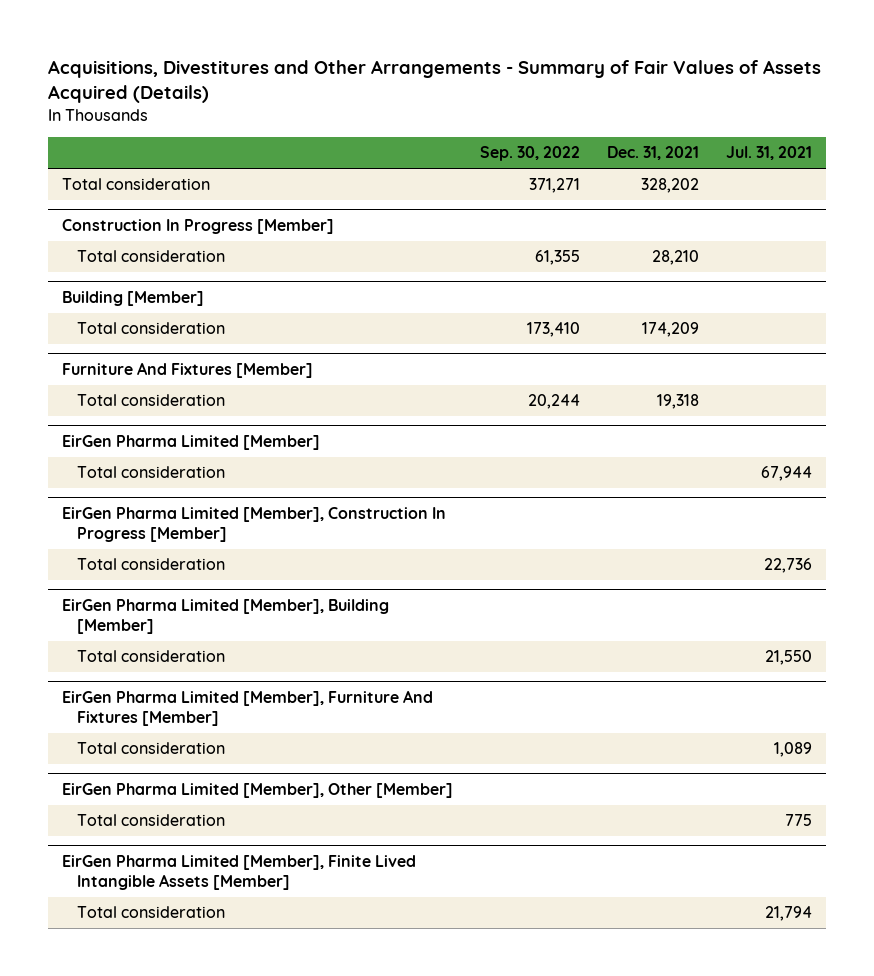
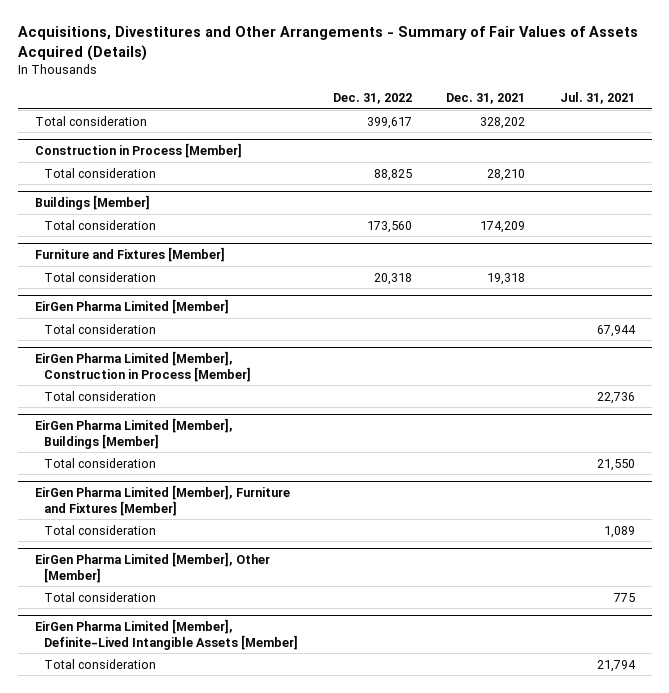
[480,146,581,162] Sep. 30, 2022 -> none
none -> [332,92,412,104] Dec. 31, 2022
[62,219,335,235] Construction In Progress [Member] -> [34,143,242,159] Construction in Process [Member]
[62,291,205,307] Building [Member] -> [34,195,150,211] Buildings [Member]
[62,362,314,379] Furniture And Fixtures [Member] -> [34,247,225,263] Furniture and Fixtures [Member]
[62,507,447,542] EirGen Pharma Limited [Member], Construction In Progress [Member] -> [34,351,252,382] EirGen Pharma Limited [Member], Construction in Process [Member]
[62,599,390,634] EirGen Pharma Limited [Member], Building [Member] -> [34,418,233,449] EirGen Pharma Limited [Member], Buildings [Member]
[62,690,434,726] EirGen Pharma Limited [Member], Furniture And Fixtures [Member] -> [34,485,290,516] EirGen Pharma Limited [Member], Furniture and Fixtures [Member]
[62,855,417,890] EirGen Pharma Limited [Member], Finite Lived Intangible Assets [Member] -> [34,619,299,650] EirGen Pharma Limited [Member], Definite-Lived Intangible Assets [Member]

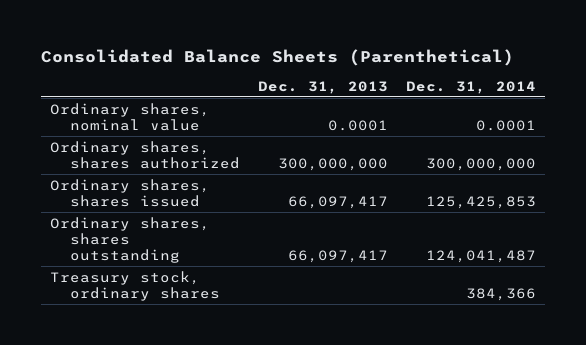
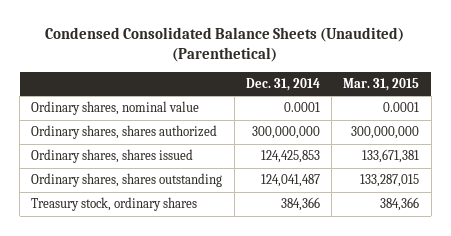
[40,48,514,66] Consolidated Balance Sheets (Parenthetical) -> [45,27,405,63] Condensed Consolidated Balance Sheets (Unaudited) (Parenthetical)
[257,80,388,94] Dec. 31, 2013 -> none
none -> [343,77,420,91] Mar. 31, 2015
[425,195,536,209] 125,425,853 -> [260,150,320,164] 124,425,853

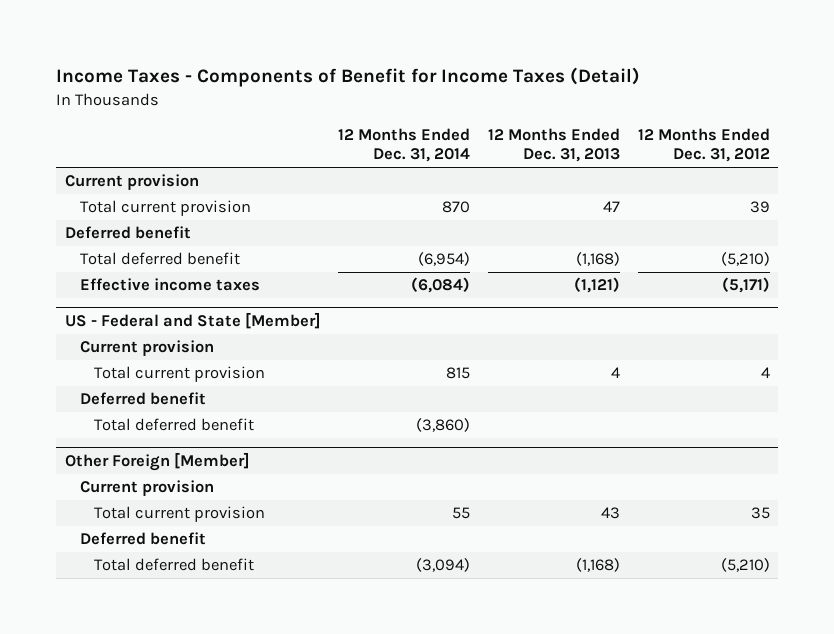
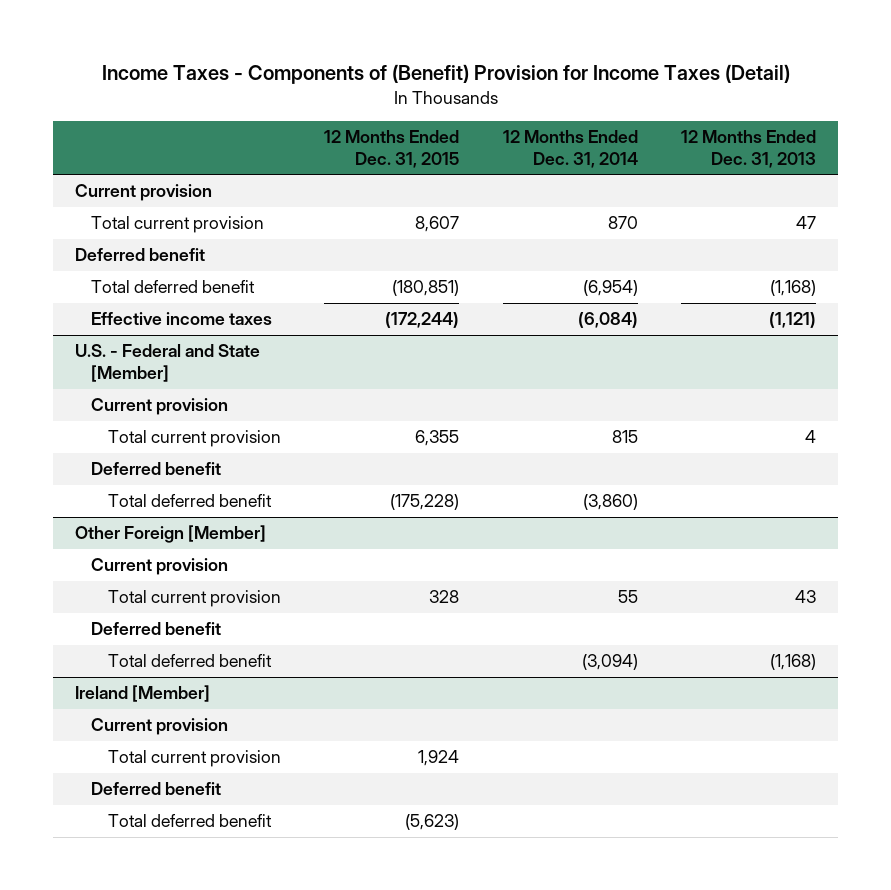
[56,67,641,88] Income Taxes - Components of Benefit for Income Taxes (Detail) -> [101,64,790,85] Income Taxes - Components of (Benefit) Provision for Income Taxes (Detail)
[637,127,770,163] 12 Months Ended Dec. 31, 2012 -> none
none -> [324,130,460,168] 12 Months Ended Dec. 31, 2015
[64,312,321,330] US - Federal and State [Member] -> [75,344,261,383] U.S. - Federal and State [Member]
none -> [75,685,211,703] Ireland [Member]
none -> [91,718,229,736] Current provision
none -> [107,750,281,768] Total current provision
none -> [91,782,222,796] Deferred benefit
none -> [107,814,272,828] Total deferred benefit

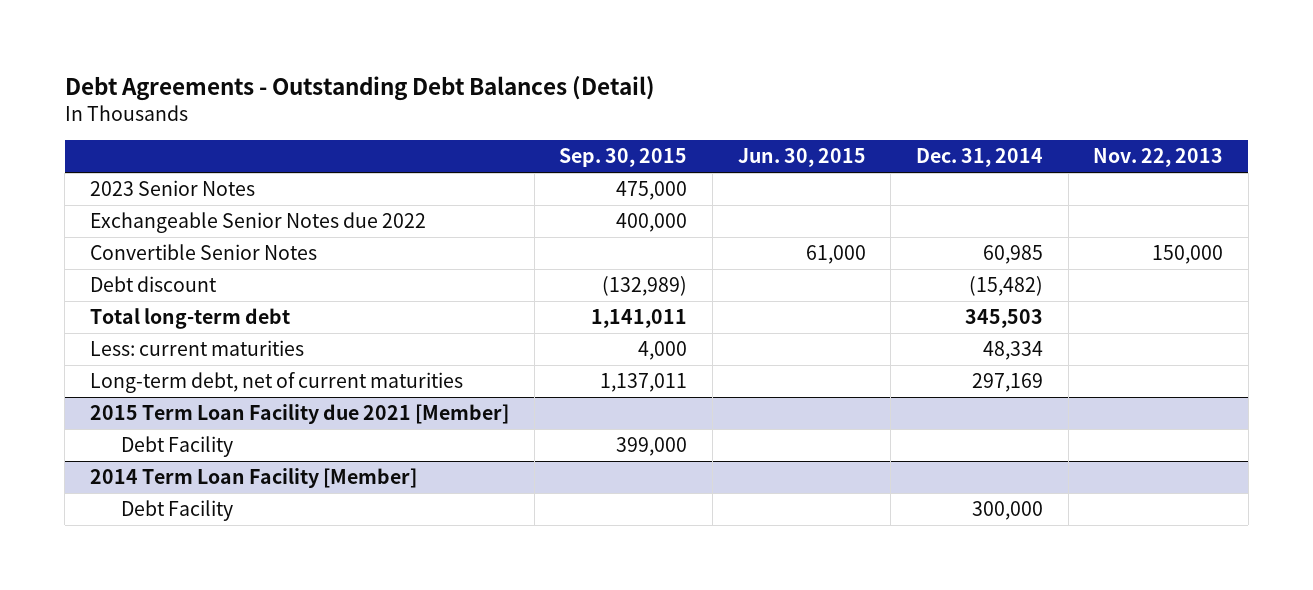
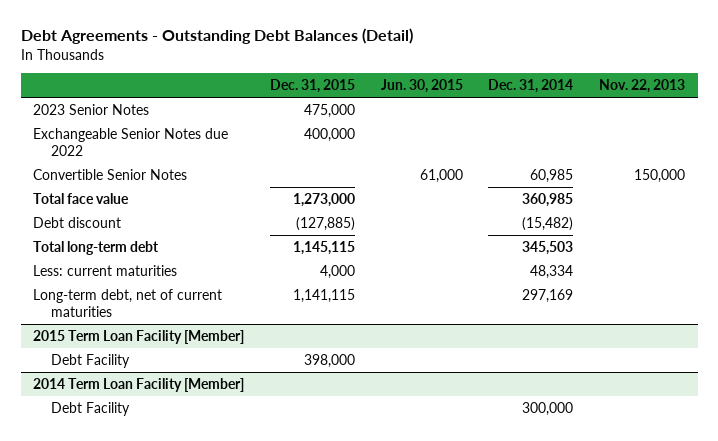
[559,148,688,168] Sep. 30, 2015 -> none
none -> [270,78,356,93] Dec. 31, 2015
none -> [33,192,130,204] Total face value
[90,403,510,424] 2015 Term Loan Facility due 2021 [Member] -> [33,329,245,344] 2015 Term Loan Facility [Member]

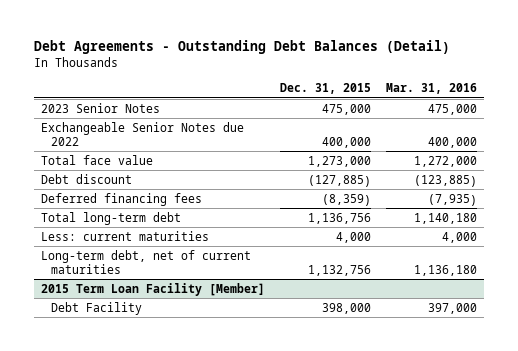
[380,78,463,93] Jun. 30, 2015 -> none
[488,78,574,93] Dec. 31, 2014 -> none
[599,78,686,93] Nov. 22, 2013 -> none
none -> [385,82,477,94] Mar. 31, 2016
[33,168,188,180] Convertible Senior Notes -> none
none -> [40,192,202,206] Deferred financing fees
[293,240,356,255] 1,145,115 -> [307,212,371,224] 1,136,756
[293,288,356,303] 1,141,115 -> [307,264,371,276] 1,132,756
[33,377,245,392] 2014 Term Loan Facility [Member] -> none
[51,401,131,416] Debt Facility -> none

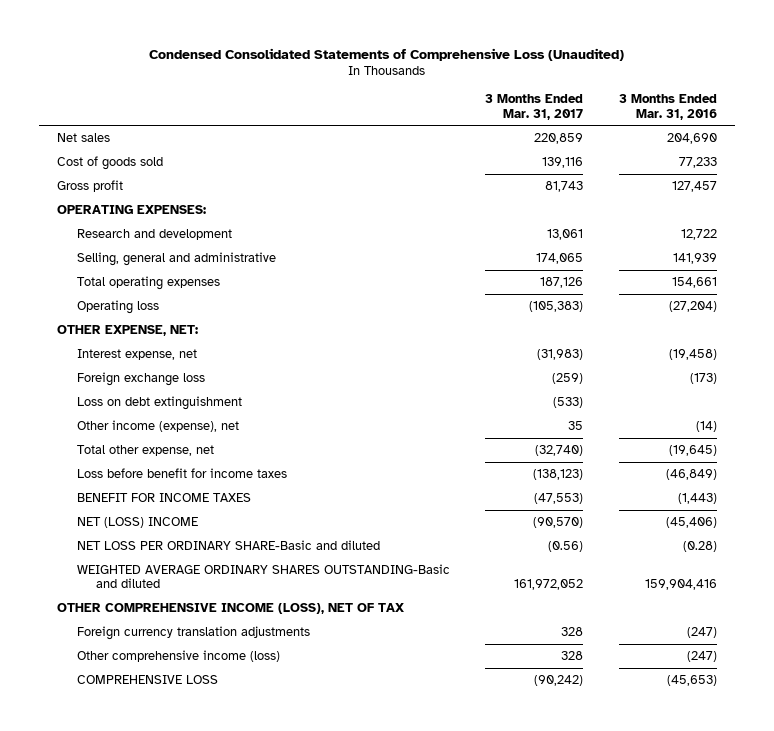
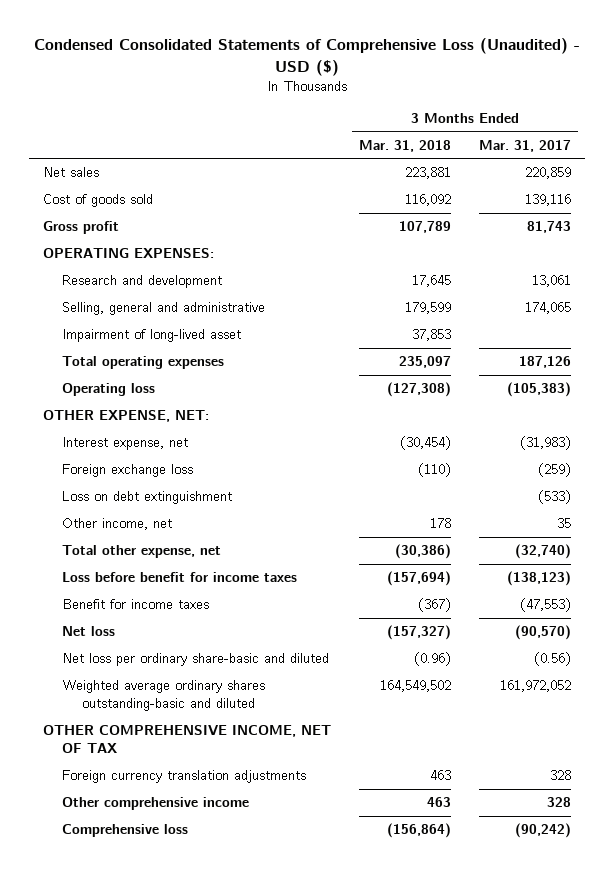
[149,47,625,61] Condensed Consolidated Statements of Comprehensive Loss (Unaudited) -> [33,38,580,76] Condensed Consolidated Statements of Comprehensive Loss (Unaudited) - USD ($)
[618,94,717,120] 3 Months Ended Mar. 31, 2016 -> none
none -> [358,139,451,152] Mar. 31, 2018
none -> [62,329,242,343] Impairment of long-lived asset
[76,419,239,432] Other income (expense), net -> [62,518,173,531] Other income, net
[76,492,251,502] BENEFIT FOR INCOME TAXES -> [62,599,210,610] Benefit for income taxes
[76,516,198,528] NET (LOSS) INCOME -> [62,626,116,637] Net loss
[76,539,380,550] NET LOSS PER ORDINARY SHARE-Basic and diluted -> [62,653,330,667] Net loss per ordinary share-basic and diluted
[76,563,450,589] WEIGHTED AVERAGE ORDINARY SHARES OUTSTANDING-Basic and diluted -> [62,680,266,712] Weighted average ordinary shares outstanding-basic and diluted
[57,602,405,614] OTHER COMPREHENSIVE INCOME (LOSS), NET OF TAX -> [42,725,331,754] OTHER COMPREHENSIVE INCOME, NET OF TAX
[76,649,280,662] Other comprehensive income (loss) -> [62,797,250,811] Other comprehensive income
[76,674,218,684] COMPREHENSIVE LOSS -> [62,824,189,838] Comprehensive loss

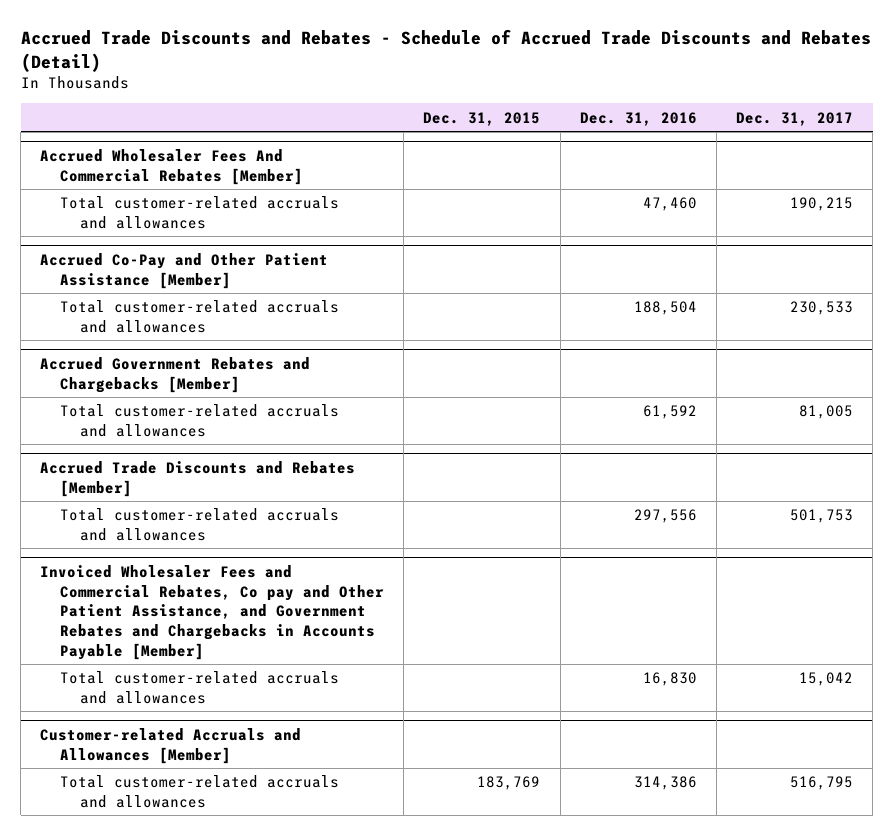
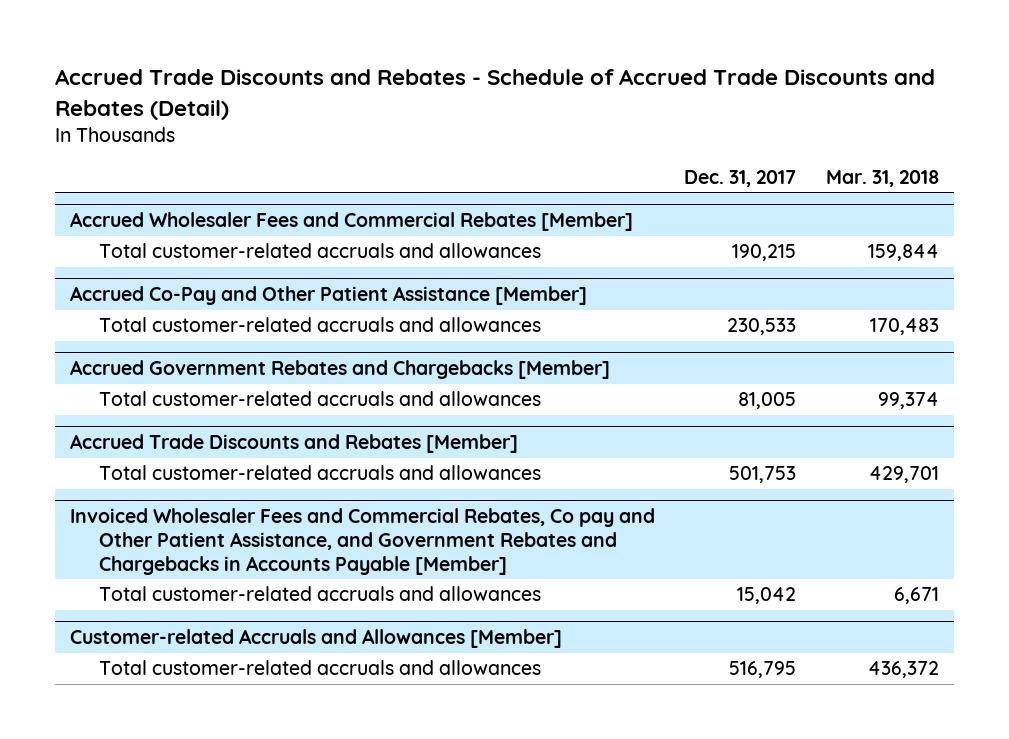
[423,111,541,126] Dec. 31, 2015 -> none
[579,111,697,126] Dec. 31, 2016 -> none
none -> [826,169,940,187] Mar. 31, 2018
[40,149,304,185] Accrued Wholesaler Fees And Commercial Rebates [Member] -> [69,212,633,232] Accrued Wholesaler Fees and Commercial Rebates [Member]

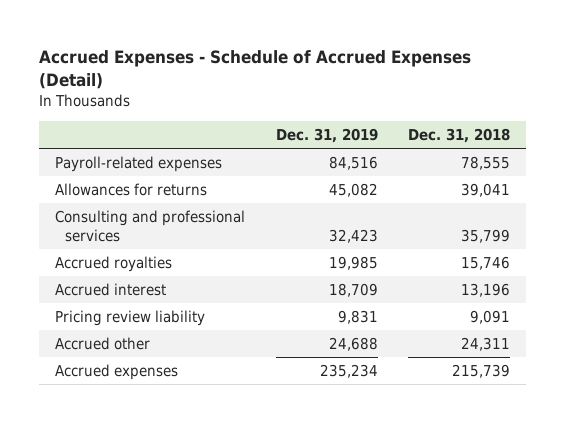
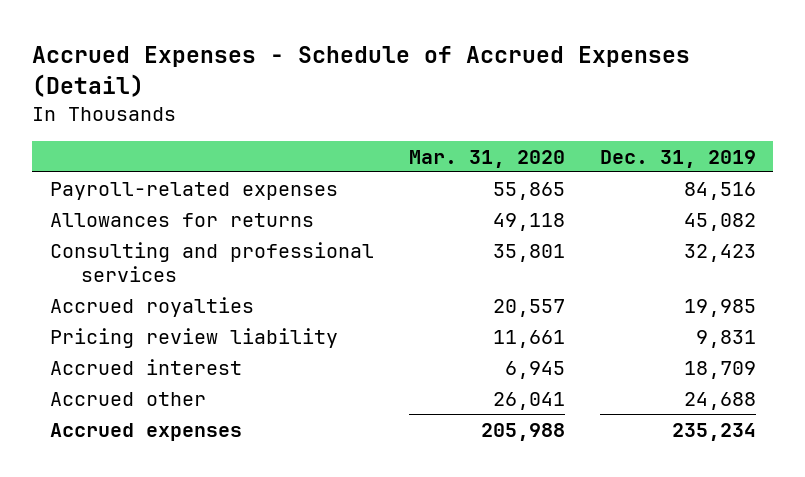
[408,128,511,144] Dec. 31, 2018 -> none
none -> [408,149,565,168] Mar. 31, 2020
[54,283,166,297] Accrued interest -> [49,358,242,375] Accrued interest

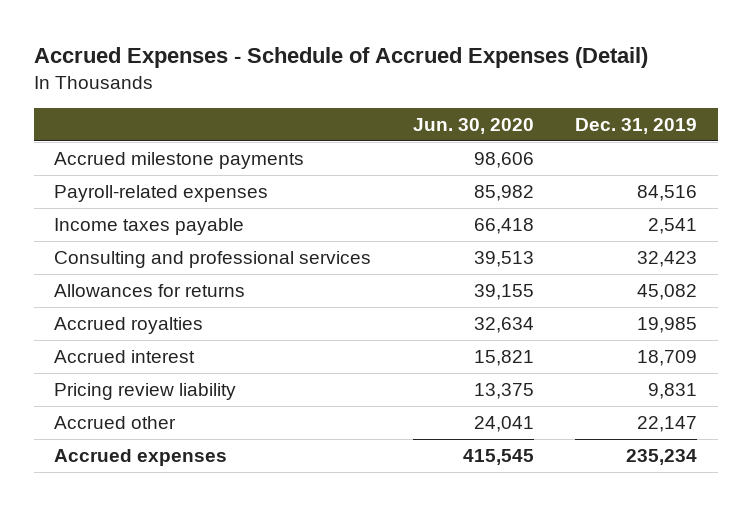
[408,149,565,168] Mar. 31, 2020 -> none
none -> [412,118,534,135] Jun. 30, 2020
none -> [54,151,305,169] Accrued milestone payments
none -> [54,217,245,235] Income taxes payable
[49,212,314,227] Allowances for returns -> [54,283,246,297] Allowances for returns
[49,327,338,348] Pricing review liability -> [54,382,237,400] Pricing review liability
[683,391,756,410] 24,688 -> [637,415,698,432] 22,147

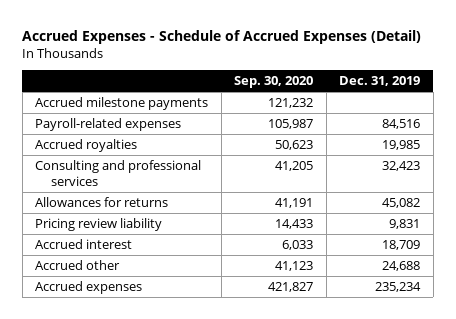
[412,118,534,135] Jun. 30, 2020 -> none
none -> [234,76,314,89] Sep. 30, 2020
[54,217,245,235] Income taxes payable -> none
[54,316,204,334] Accrued royalties -> [35,138,138,152] Accrued royalties
[54,349,196,363] Accrued interest -> [35,238,133,249] Accrued interest
[637,415,698,432] 22,147 -> [382,260,421,271] 24,688

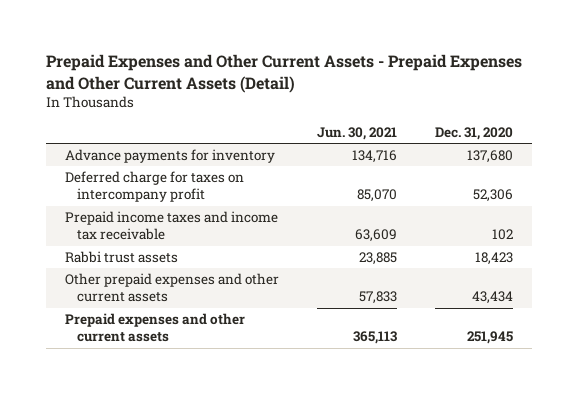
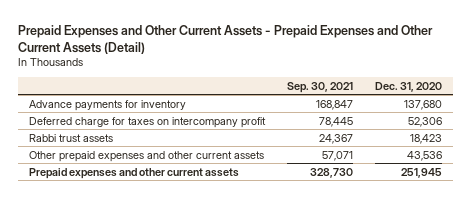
[317,126,398,140] Jun. 30, 2021 -> none
none -> [286,81,353,93] Sep. 30, 2021
[65,211,279,241] Prepaid income taxes and income tax receivable -> none
[471,291,513,305] 43,434 -> [406,150,442,161] 43,536

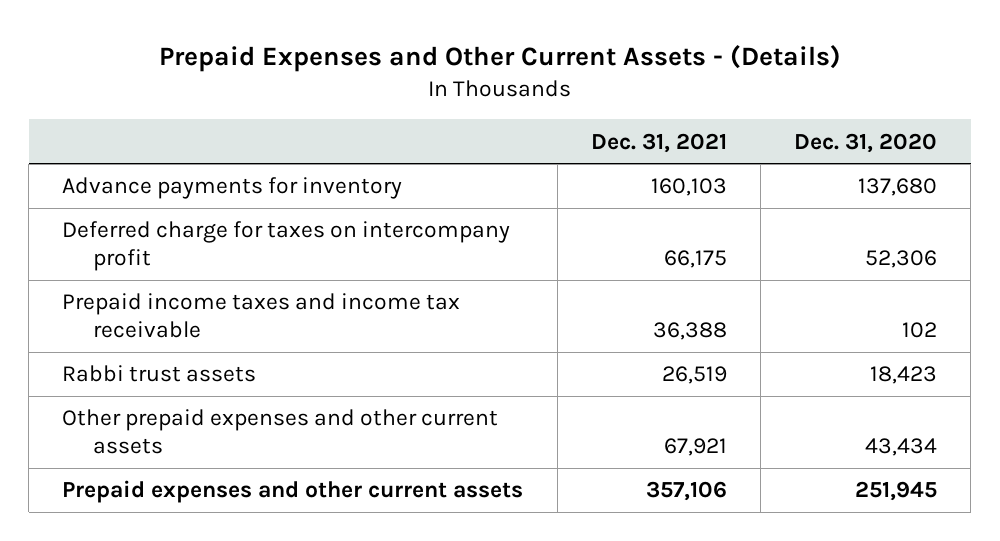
[17,24,433,54] Prepaid Expenses and Other Current Assets - Prepaid Expenses and Other Current Assets (Detail) -> [158,44,841,72] Prepaid Expenses and Other Current Assets - (Details)
[286,81,353,93] Sep. 30, 2021 -> none
none -> [590,132,727,153] Dec. 31, 2021
none -> [62,293,461,339] Prepaid income taxes and income tax receivable
[406,150,442,161] 43,536 -> [865,438,938,457] 43,434

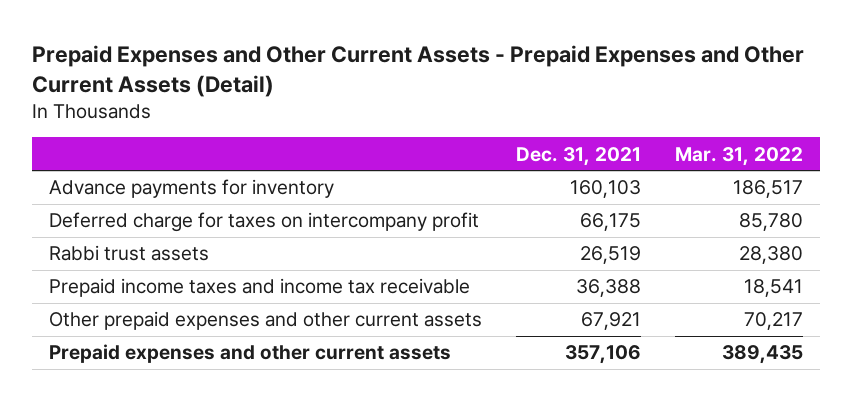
[158,44,841,72] Prepaid Expenses and Other Current Assets - (Details) -> [32,45,805,98] Prepaid Expenses and Other Current Assets - Prepaid Expenses and Other Current Assets (Detail)
[794,132,938,153] Dec. 31, 2020 -> none
none -> [675,146,804,166] Mar. 31, 2022
[62,293,461,339] Prepaid income taxes and income tax receivable -> [49,278,471,298] Prepaid income taxes and income tax receivable

